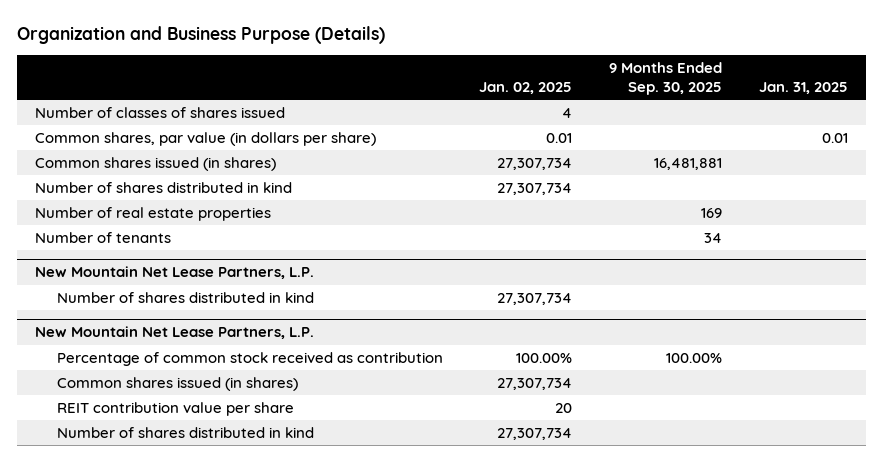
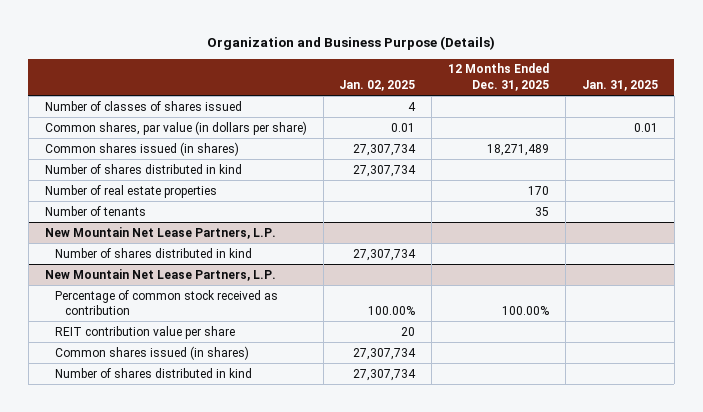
[609,62,723,96] 9 Months Ended Sep. 30, 2025 -> none
none -> [448,63,550,91] 12 Months Ended Dec. 31, 2025
[56,376,298,391] Common shares issued (in shares) -> [55,345,250,360] Common shares issued (in shares)

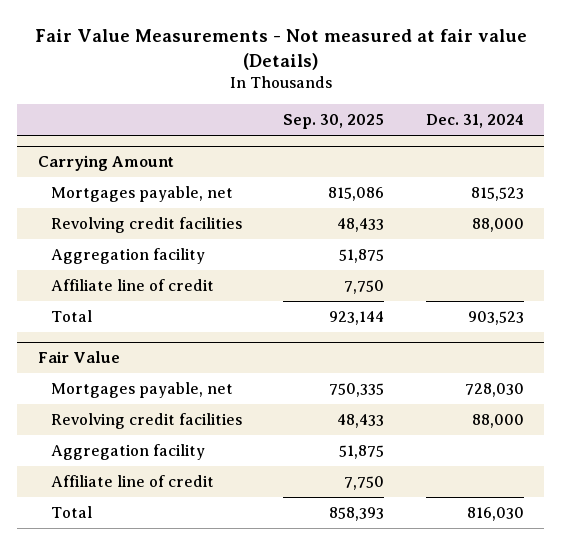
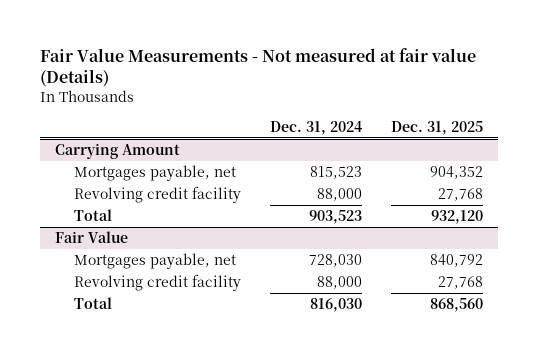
[283,114,385,130] Sep. 30, 2025 -> none
none -> [391,120,484,135] Dec. 31, 2025
[50,247,205,264] Aggregation facility -> none
[50,278,214,291] Affiliate line of credit -> none
[50,216,242,233] Revolving credit facilities -> [73,186,241,204] Revolving credit facility
[50,443,205,460] Aggregation facility -> none
[50,474,214,487] Affiliate line of credit -> none
[50,412,242,429] Revolving credit facilities -> [73,274,241,292] Revolving credit facility

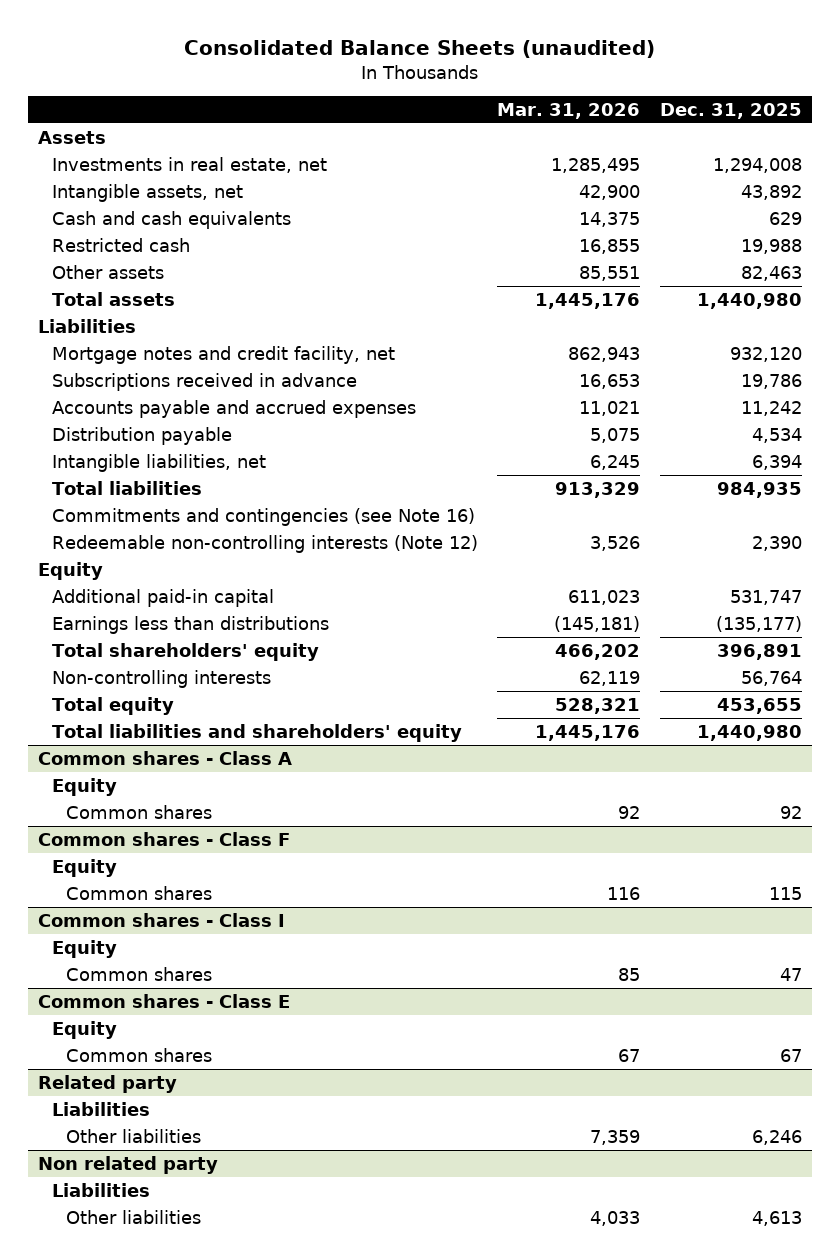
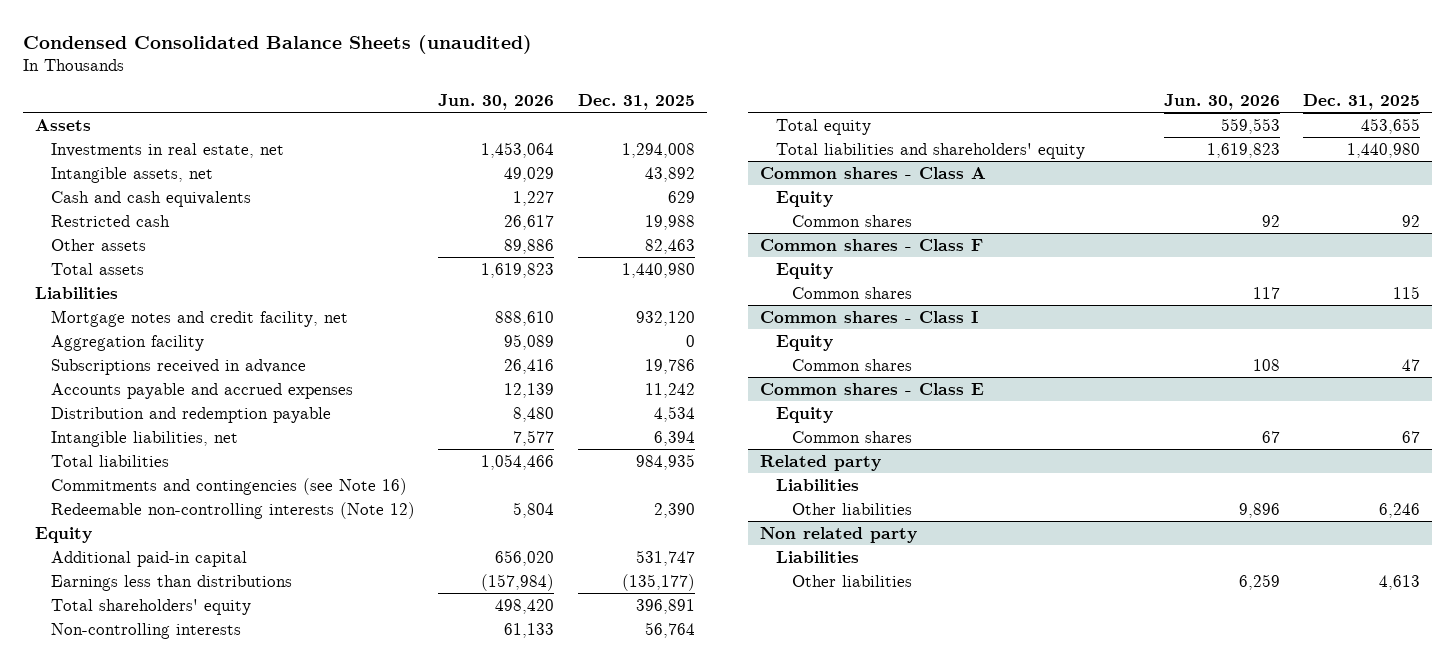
[183,40,655,59] Consolidated Balance Sheets (unaudited) -> [23,35,533,55] Condensed Consolidated Balance Sheets (unaudited)
[497,102,641,119] Mar. 31, 2026 -> none
none -> [438,93,555,110] Jun. 30, 2026
none -> [50,334,204,351] Aggregation facility
[52,426,233,445] Distribution payable -> [50,406,331,423] Distribution and redemption payable

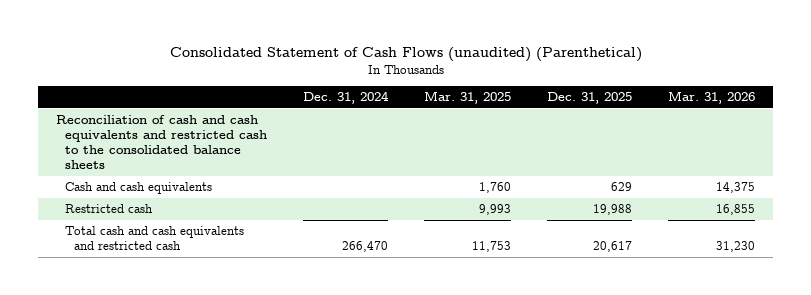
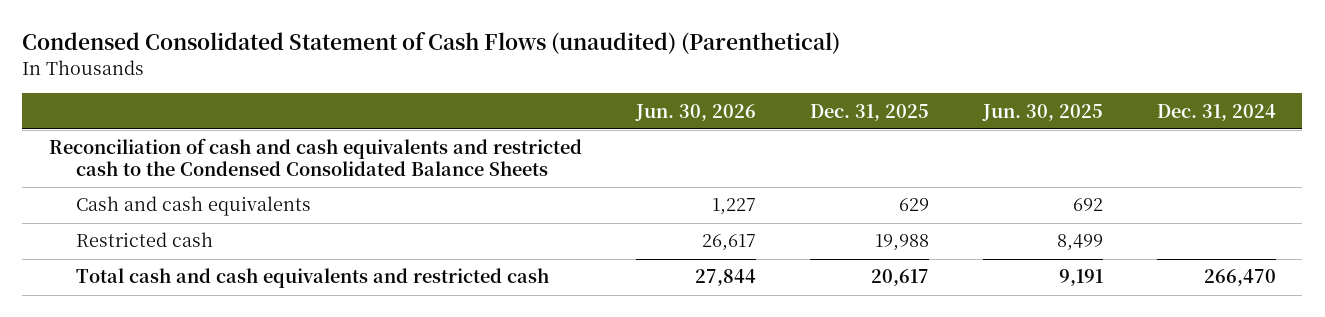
[169,46,642,62] Consolidated Statement of Cash Flows (unaudited) (Parenthetical) -> [22,32,841,55] Condensed Consolidated Statement of Cash Flows (unaudited) (Parenthetical)
[424,91,512,105] Mar. 31, 2025 -> none
[668,91,756,105] Mar. 31, 2026 -> none
none -> [635,103,757,121] Jun. 30, 2026
none -> [981,103,1103,121] Jun. 30, 2025
[55,115,267,170] Reconciliation of cash and cash equivalents and restricted cash to the consolidated balance sheets -> [49,138,583,176] Reconciliation of cash and cash equivalents and restricted cash to the Condensed Consolidated Balance Sheets

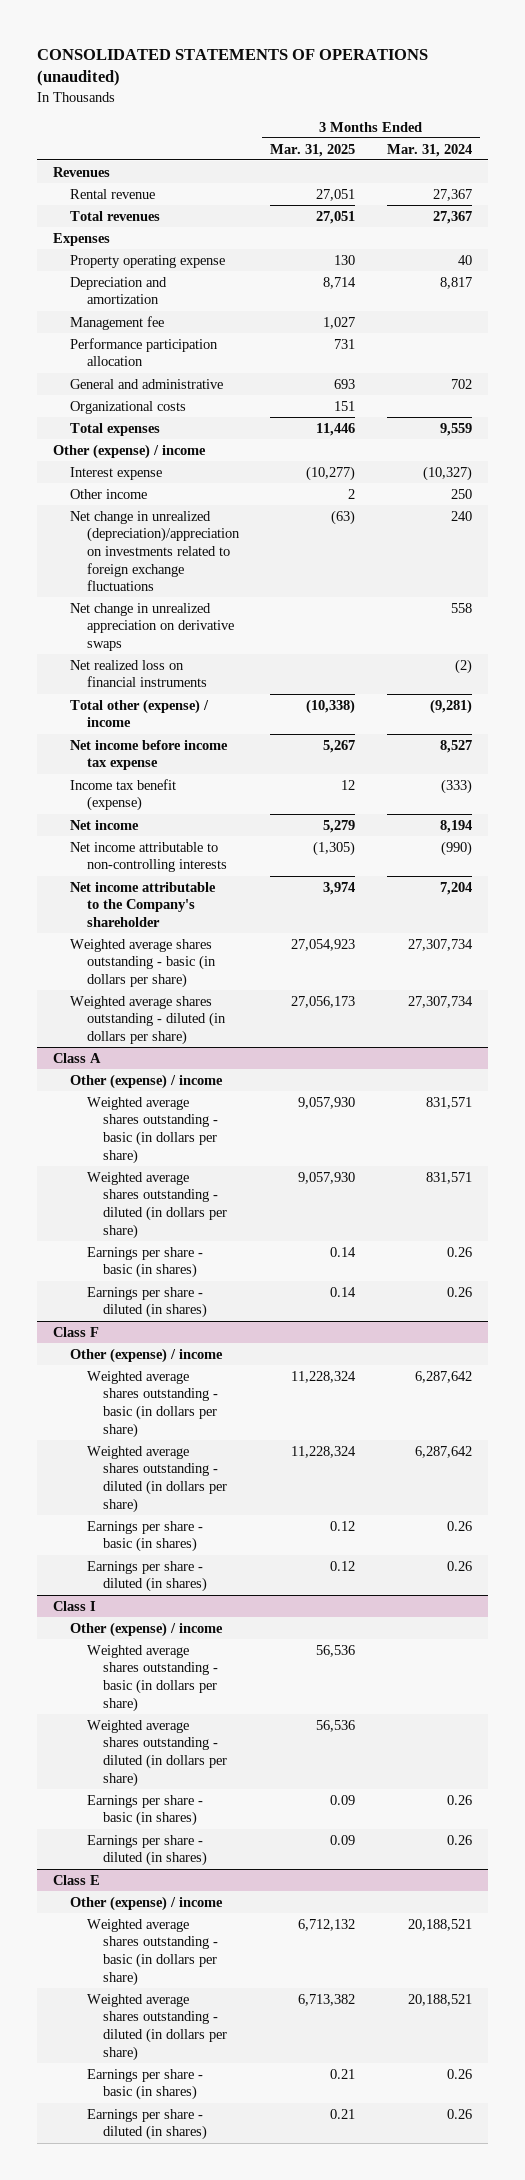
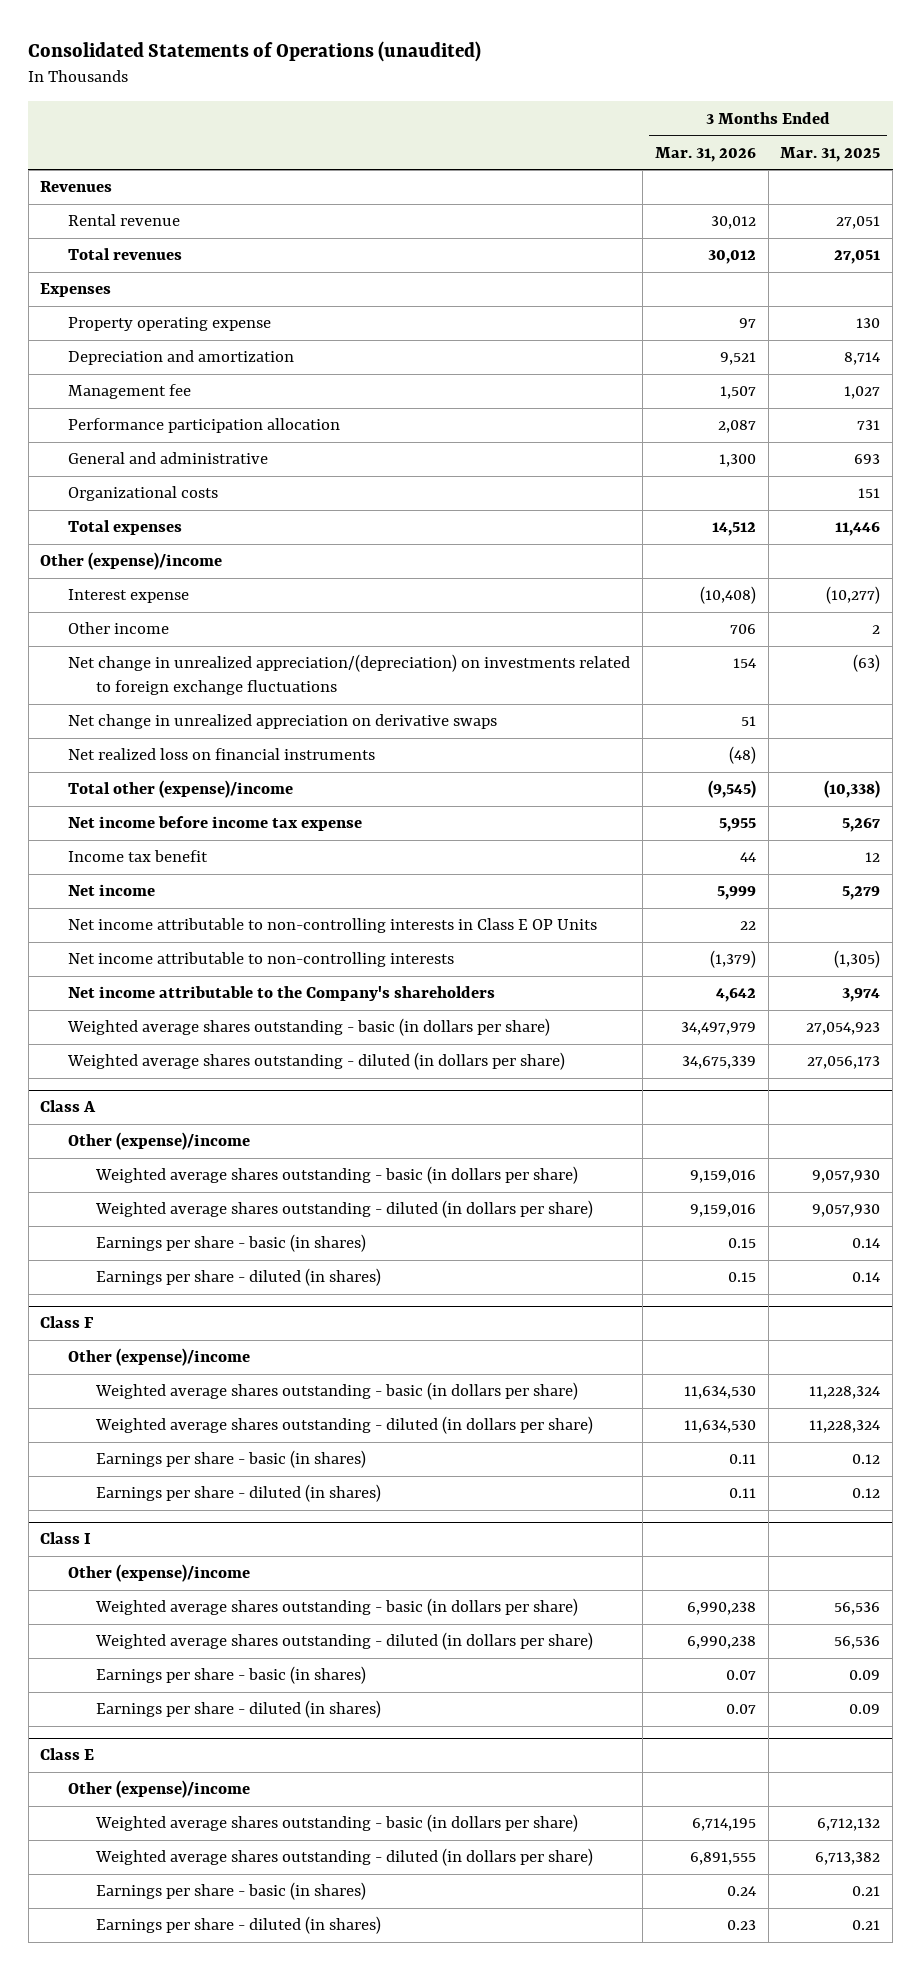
[37,48,429,87] CONSOLIDATED STATEMENTS OF OPERATIONS (unaudited) -> [28,41,482,63] Consolidated Statements of Operations (unaudited)
[386,143,472,157] Mar. 31, 2024 -> none
none -> [654,146,756,162] Mar. 31, 2026
[53,443,207,459] Other (expense) / income -> [40,552,223,571] Other (expense)/income
[69,510,240,592] Net change in unrealized (depreciation)/appreciation on investments related to foreign exchange fluctuations -> [68,654,631,696] Net change in unrealized appreciation/(depreciation) on investments related to foreign exchange fluctuations
[69,698,209,728] Total other (expense) / income -> [68,780,294,799] Total other (expense)/income
[69,778,176,812] Income tax benefit (expense) -> [68,850,209,863] Income tax benefit
none -> [68,918,598,934] Net income attributable to non-controlling interests in Class E OP Units
[69,881,216,927] Net income attributable to the Company's shareholder -> [68,986,496,1002] Net income attributable to the Company's shareholders
[69,1073,223,1089] Other (expense) / income -> [68,1132,251,1151] Other (expense)/income
[69,1347,223,1363] Other (expense) / income -> [68,1348,251,1367] Other (expense)/income
[69,1621,223,1637] Other (expense) / income -> [68,1564,251,1583] Other (expense)/income
[69,1895,223,1911] Other (expense) / income -> [68,1780,251,1799] Other (expense)/income

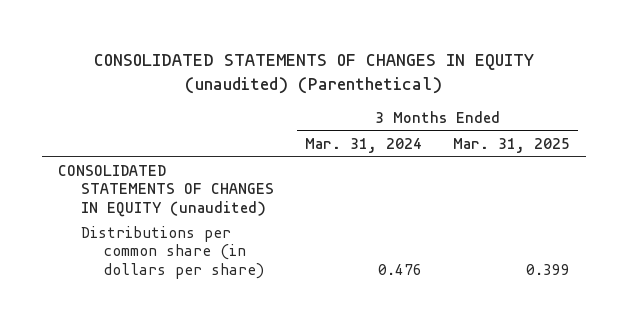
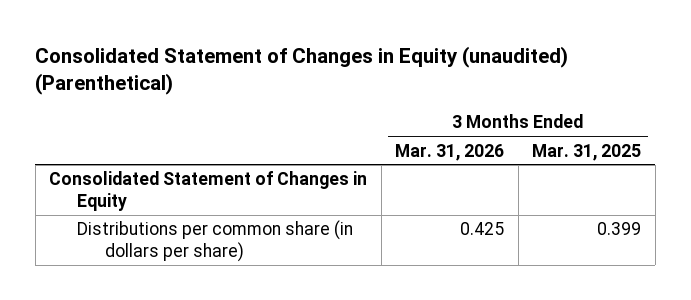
[94,53,535,94] CONSOLIDATED STATEMENTS OF CHANGES IN EQUITY (unaudited) (Parenthetical) -> [35,45,569,96] Consolidated Statement of Changes in Equity (unaudited) (Parenthetical)
[304,138,422,154] Mar. 31, 2024 -> none
none -> [395,143,505,161] Mar. 31, 2026
[57,165,274,217] CONSOLIDATED STATEMENTS OF CHANGES IN EQUITY (unaudited) -> [49,171,368,212] Consolidated Statement of Changes in Equity

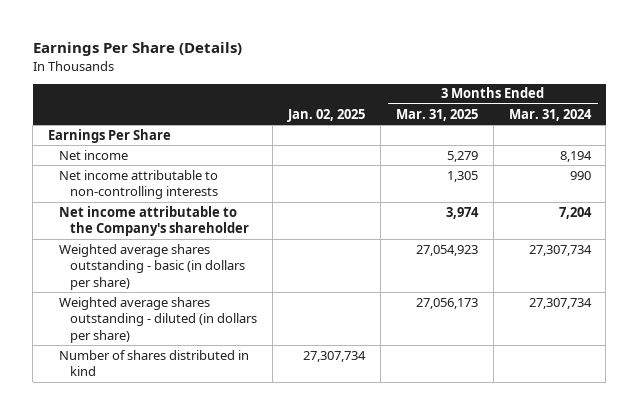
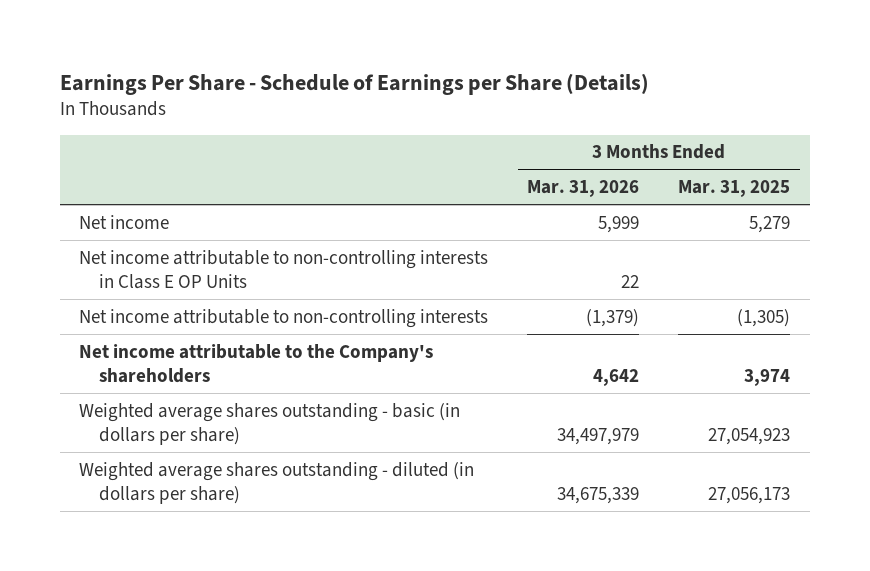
[32,41,242,56] Earnings Per Share (Details) -> [59,72,649,95] Earnings Per Share - Schedule of Earnings per Share (Details)
[287,108,366,122] Jan. 02, 2025 -> none
[508,108,592,121] Mar. 31, 2024 -> none
none -> [527,180,640,198] Mar. 31, 2026
[48,128,172,143] Earnings Per Share -> none
none -> [79,249,489,289] Net income attributable to non-controlling interests in Class E OP Units
[446,170,478,182] 1,305 -> [737,308,791,327] (1,305)
[59,205,250,237] Net income attributable to the Company's shareholder -> [79,343,434,383] Net income attributable to the Company's shareholders
[59,349,250,377] Number of shares distributed in kind -> none

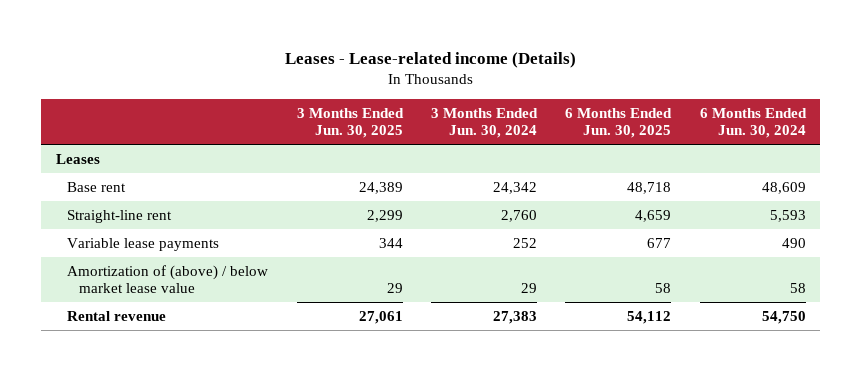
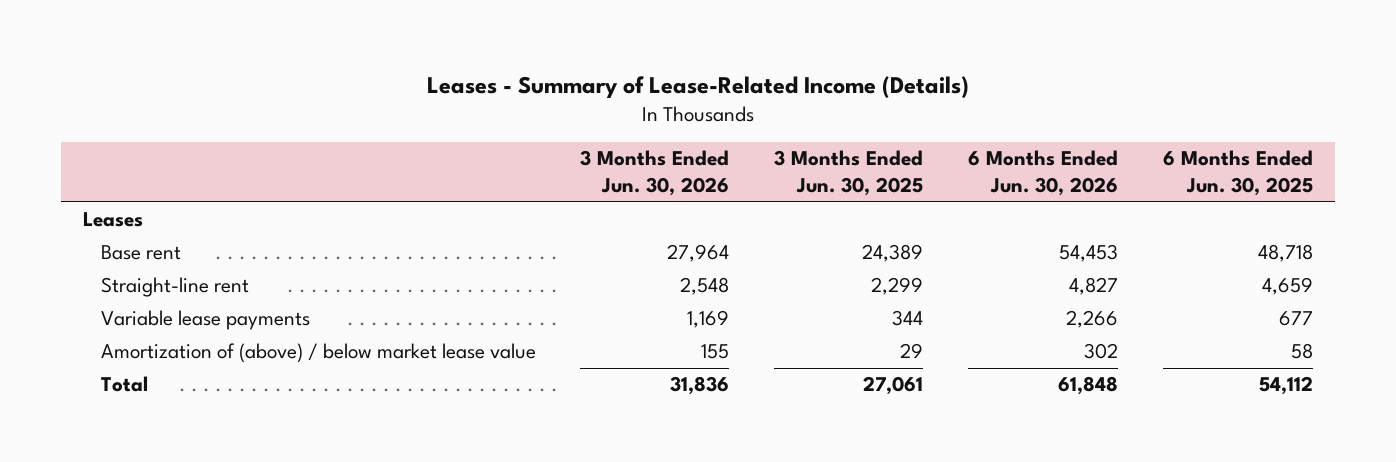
[284,52,576,69] Leases - Lease-related income (Details) -> [427,76,970,99] Leases - Summary of Lease-Related Income (Details)
[430,107,538,139] 3 Months Ended Jun. 30, 2024 -> none
[699,107,807,139] 6 Months Ended Jun. 30, 2024 -> none
none -> [580,150,730,197] 3 Months Ended Jun. 30, 2026
none -> [968,150,1119,197] 6 Months Ended Jun. 30, 2026
[67,310,167,321] Rental revenue -> [100,376,148,393] Total

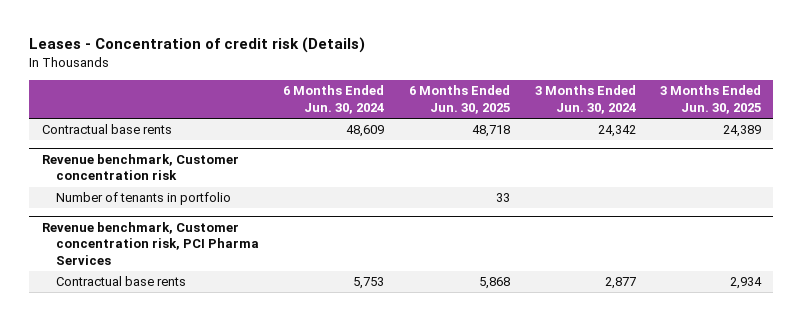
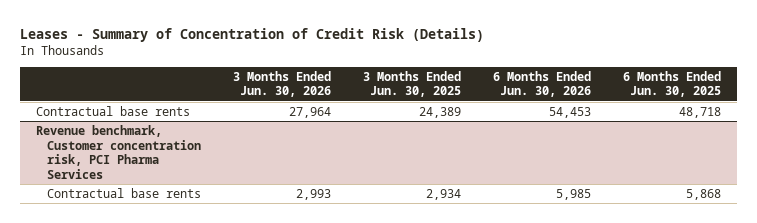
[29,37,366,54] Leases - Concentration of credit risk (Details) -> [20,27,485,42] Leases - Summary of Concentration of Credit Risk (Details)
[283,85,385,115] 6 Months Ended Jun. 30, 2024 -> none
[534,85,636,115] 3 Months Ended Jun. 30, 2024 -> none
none -> [232,70,331,98] 3 Months Ended Jun. 30, 2026
none -> [492,70,591,98] 6 Months Ended Jun. 30, 2026
[41,153,239,181] Revenue benchmark, Customer concentration risk -> none
[55,192,231,206] Number of tenants in portfolio -> none

